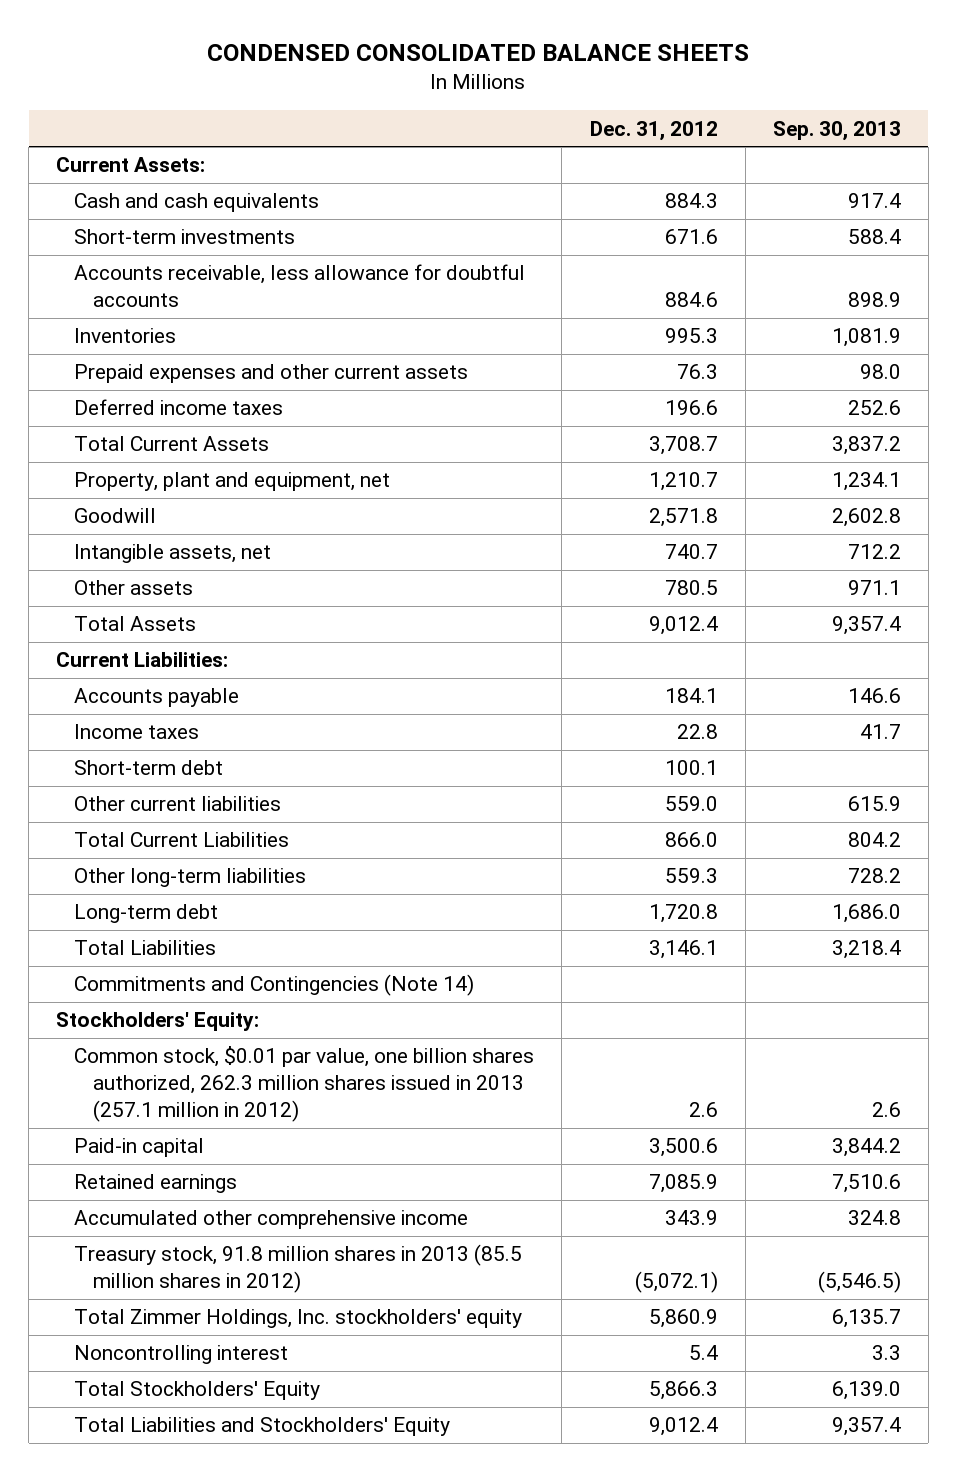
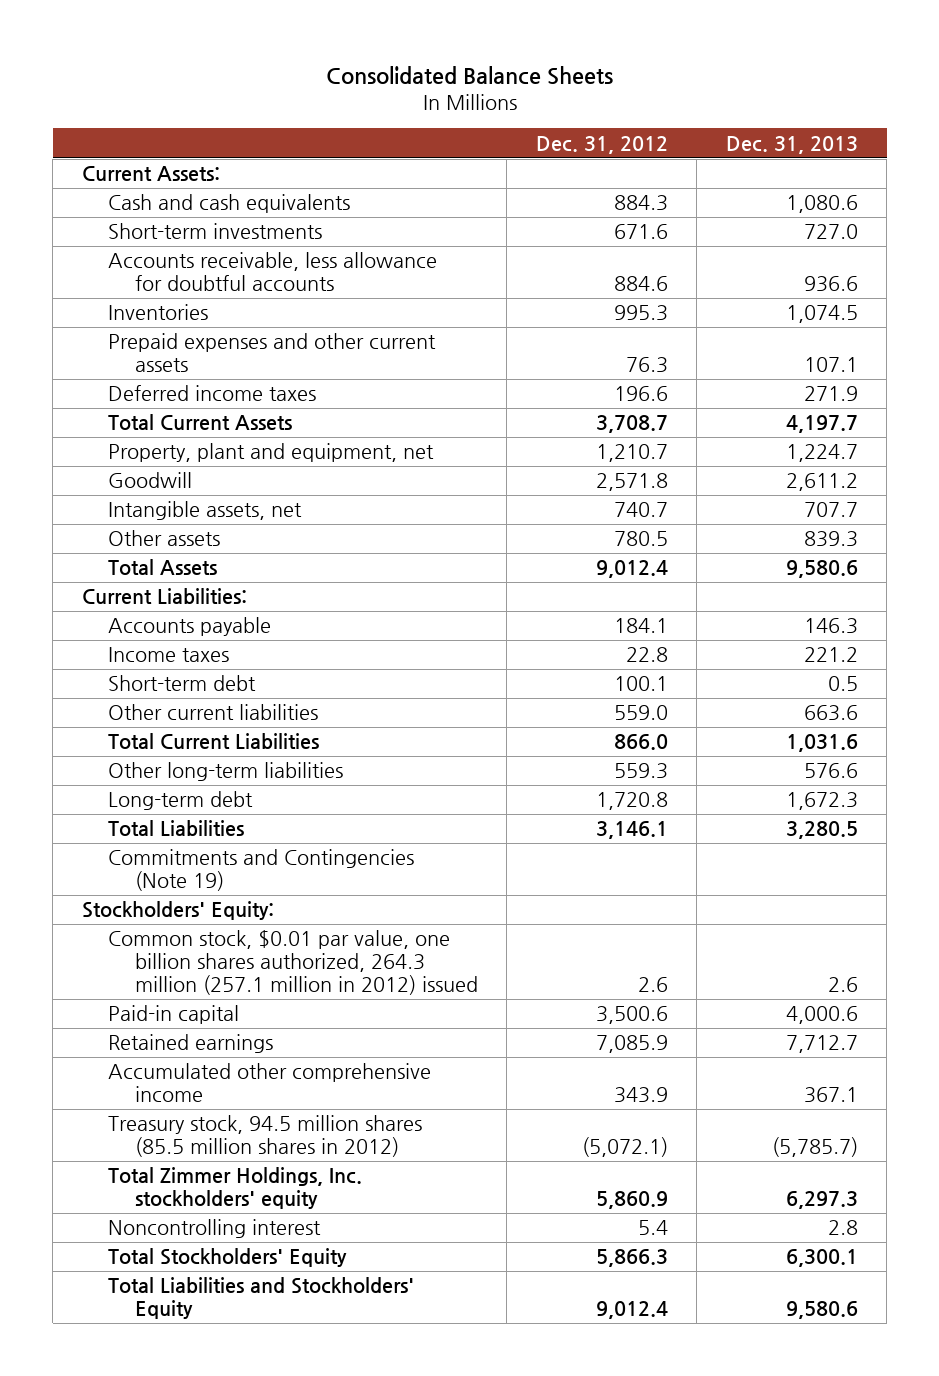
[207,44,750,62] CONDENSED CONSOLIDATED BALANCE SHEETS -> [325,65,613,85] Consolidated Balance Sheets
[772,120,901,141] Sep. 30, 2013 -> none
none -> [725,135,858,154] Dec. 31, 2013
[74,974,475,997] Commitments and Contingencies (Note 14) -> [108,849,415,892] Commitments and Contingencies (Note 19)
[74,1046,535,1123] Common stock, $0.01 par value, one billion shares authorized, 262.3 million shares issued in 2013 (257.1 million in 2012) -> [108,930,478,996] Common stock, $0.01 par value, one billion shares authorized, 264.3 million (257.1 million in 2012) issued
[74,1244,523,1294] Treasury stock, 91.8 million shares in 2013 (85.5 million shares in 2012) -> [108,1115,423,1158] Treasury stock, 94.5 million shares (85.5 million shares in 2012)

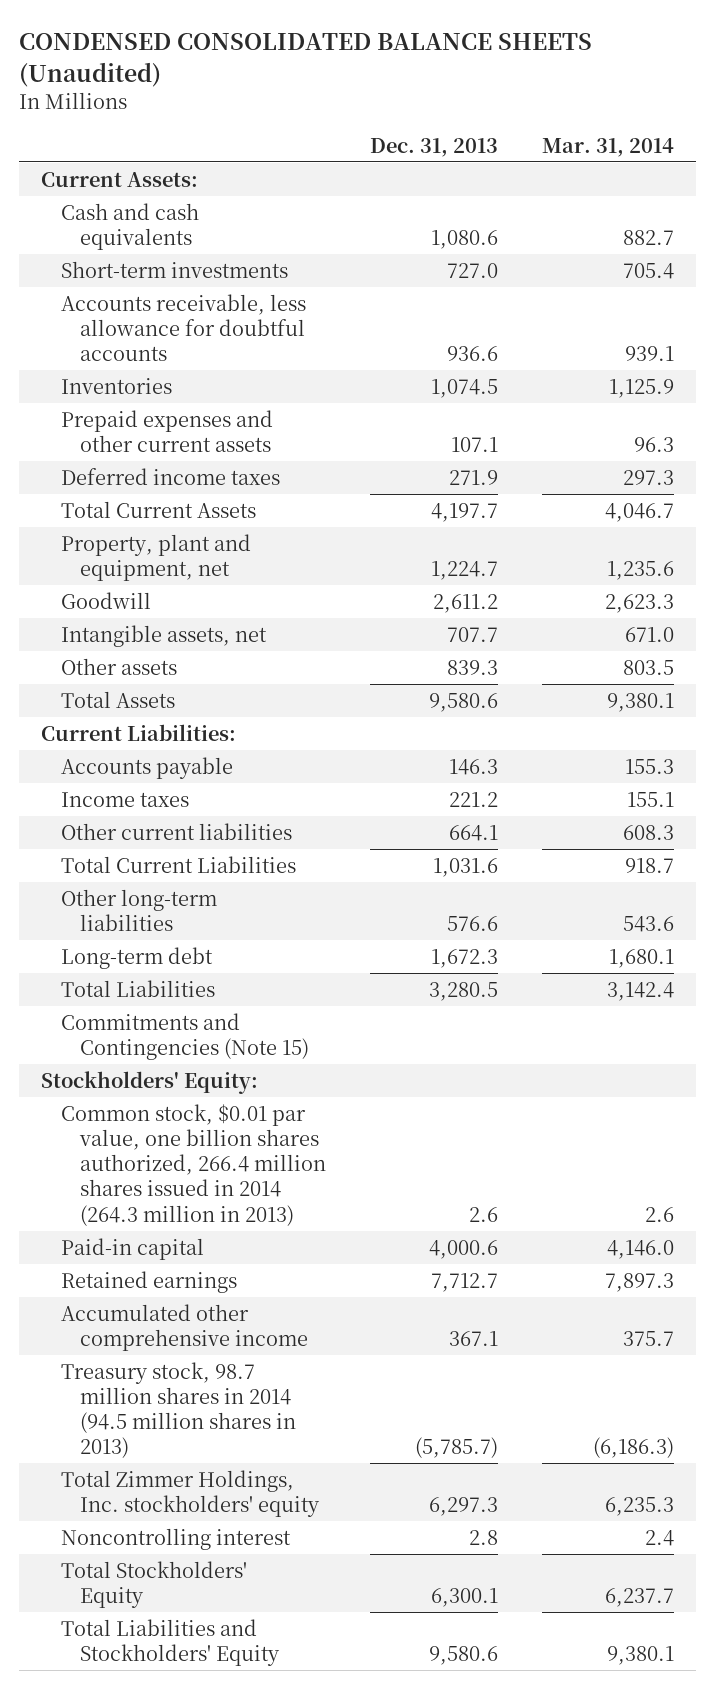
[325,65,613,85] Consolidated Balance Sheets -> [19,33,593,87] CONDENSED CONSOLIDATED BALANCE SHEETS (Unaudited)
[535,135,668,154] Dec. 31, 2012 -> none
none -> [542,137,675,157] Mar. 31, 2014
[108,675,257,692] Short-term debt -> none
[803,705,858,722] 663.6 -> [449,824,499,841] 664.1
[108,849,415,892] Commitments and Contingencies (Note 19) -> [60,1012,309,1060] Commitments and Contingencies (Note 15)
[108,930,478,996] Common stock, $0.01 par value, one billion shares authorized, 264.3 million (257.1 million in 2012) issued -> [60,1103,326,1226] Common stock, $0.01 par value, one billion shares authorized, 266.4 million shares issued in 2014 (264.3 million in 2013)
[108,1115,423,1158] Treasury stock, 94.5 million shares (85.5 million shares in 2012) -> [60,1361,296,1459] Treasury stock, 98.7 million shares in 2014 (94.5 million shares in 2013)

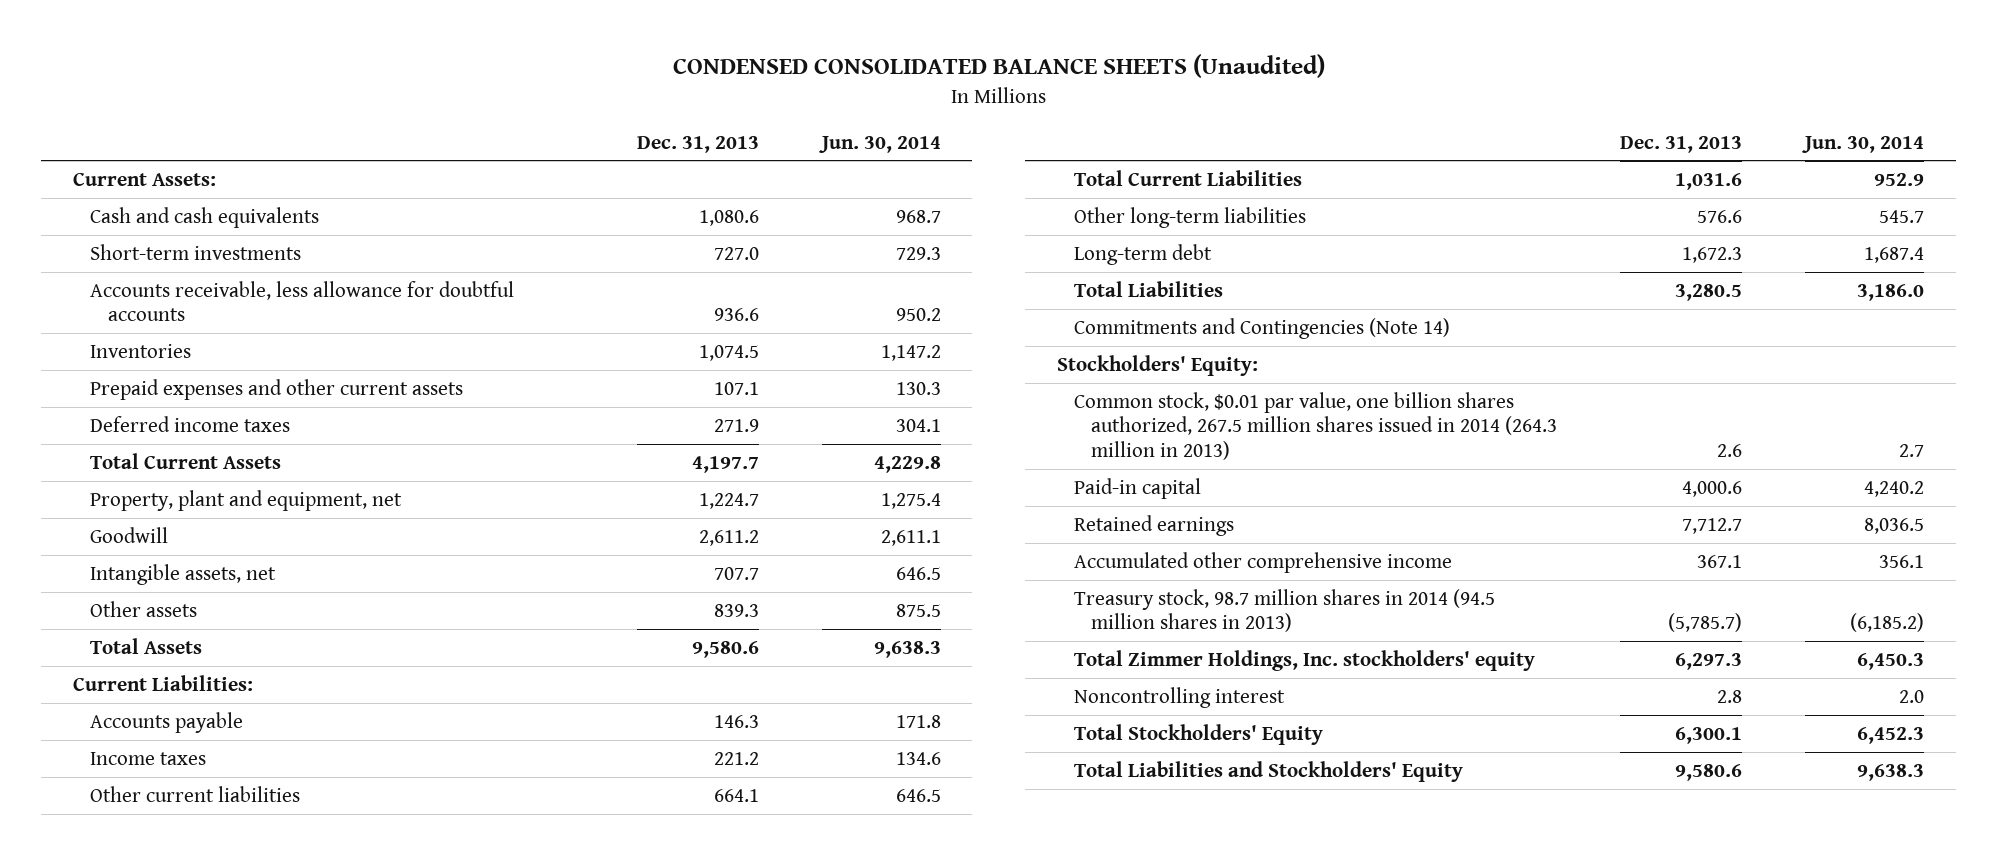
[542,137,675,157] Mar. 31, 2014 -> none
none -> [818,135,941,153] Jun. 30, 2014
[60,1012,309,1060] Commitments and Contingencies (Note 15) -> [1074,317,1451,339] Commitments and Contingencies (Note 14)
[60,1103,326,1226] Common stock, $0.01 par value, one billion shares authorized, 266.4 million shares issued in 2014 (264.3 million in 2013) -> [1074,391,1558,460] Common stock, $0.01 par value, one billion shares authorized, 267.5 million shares issued in 2014 (264.3 million in 2013)

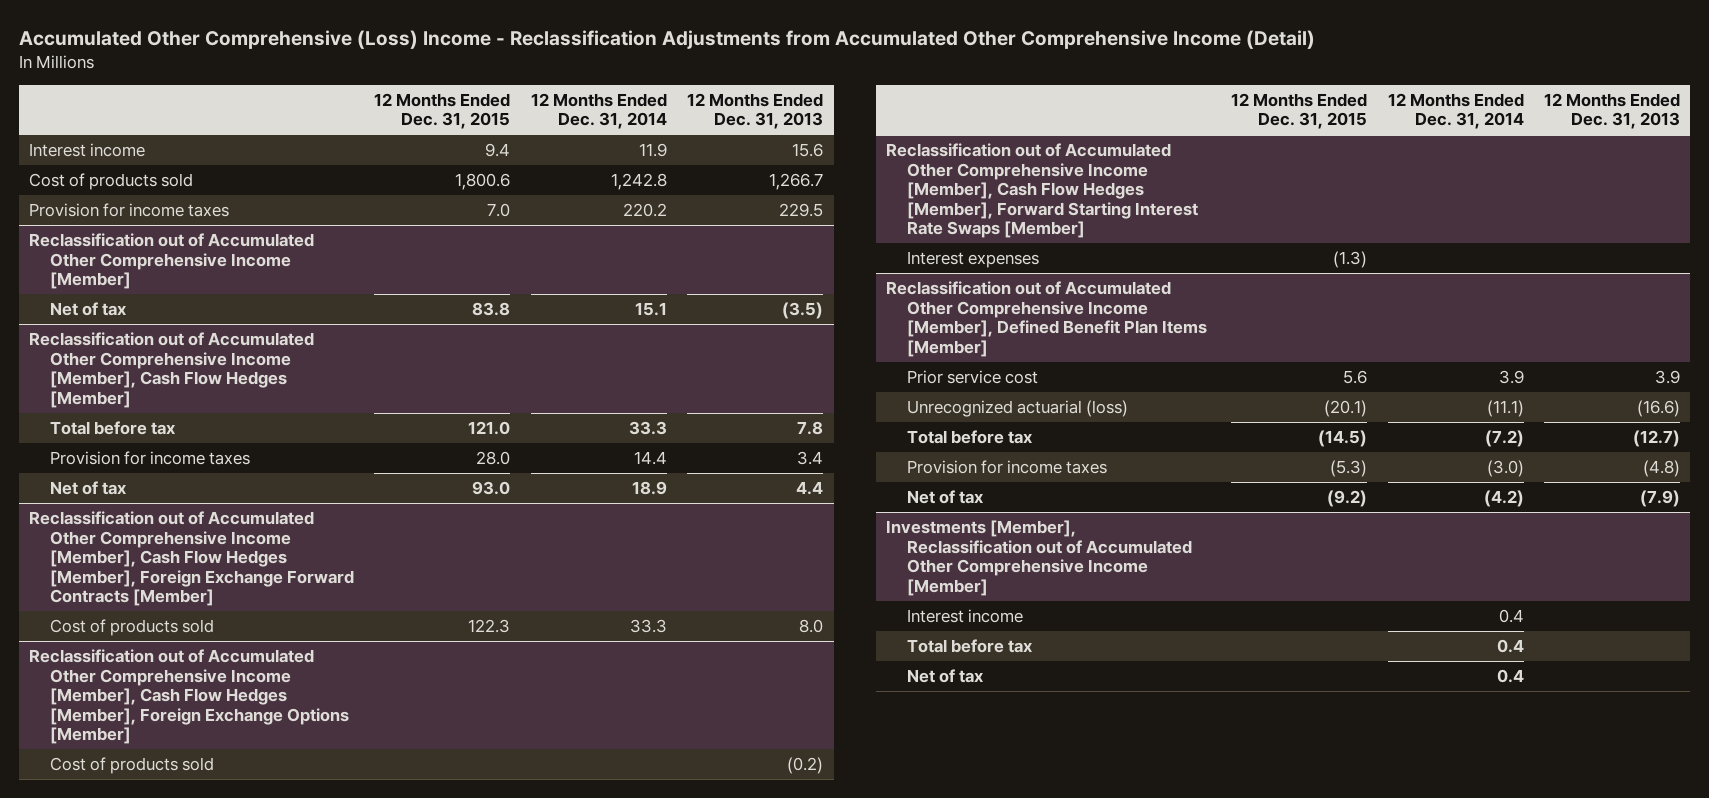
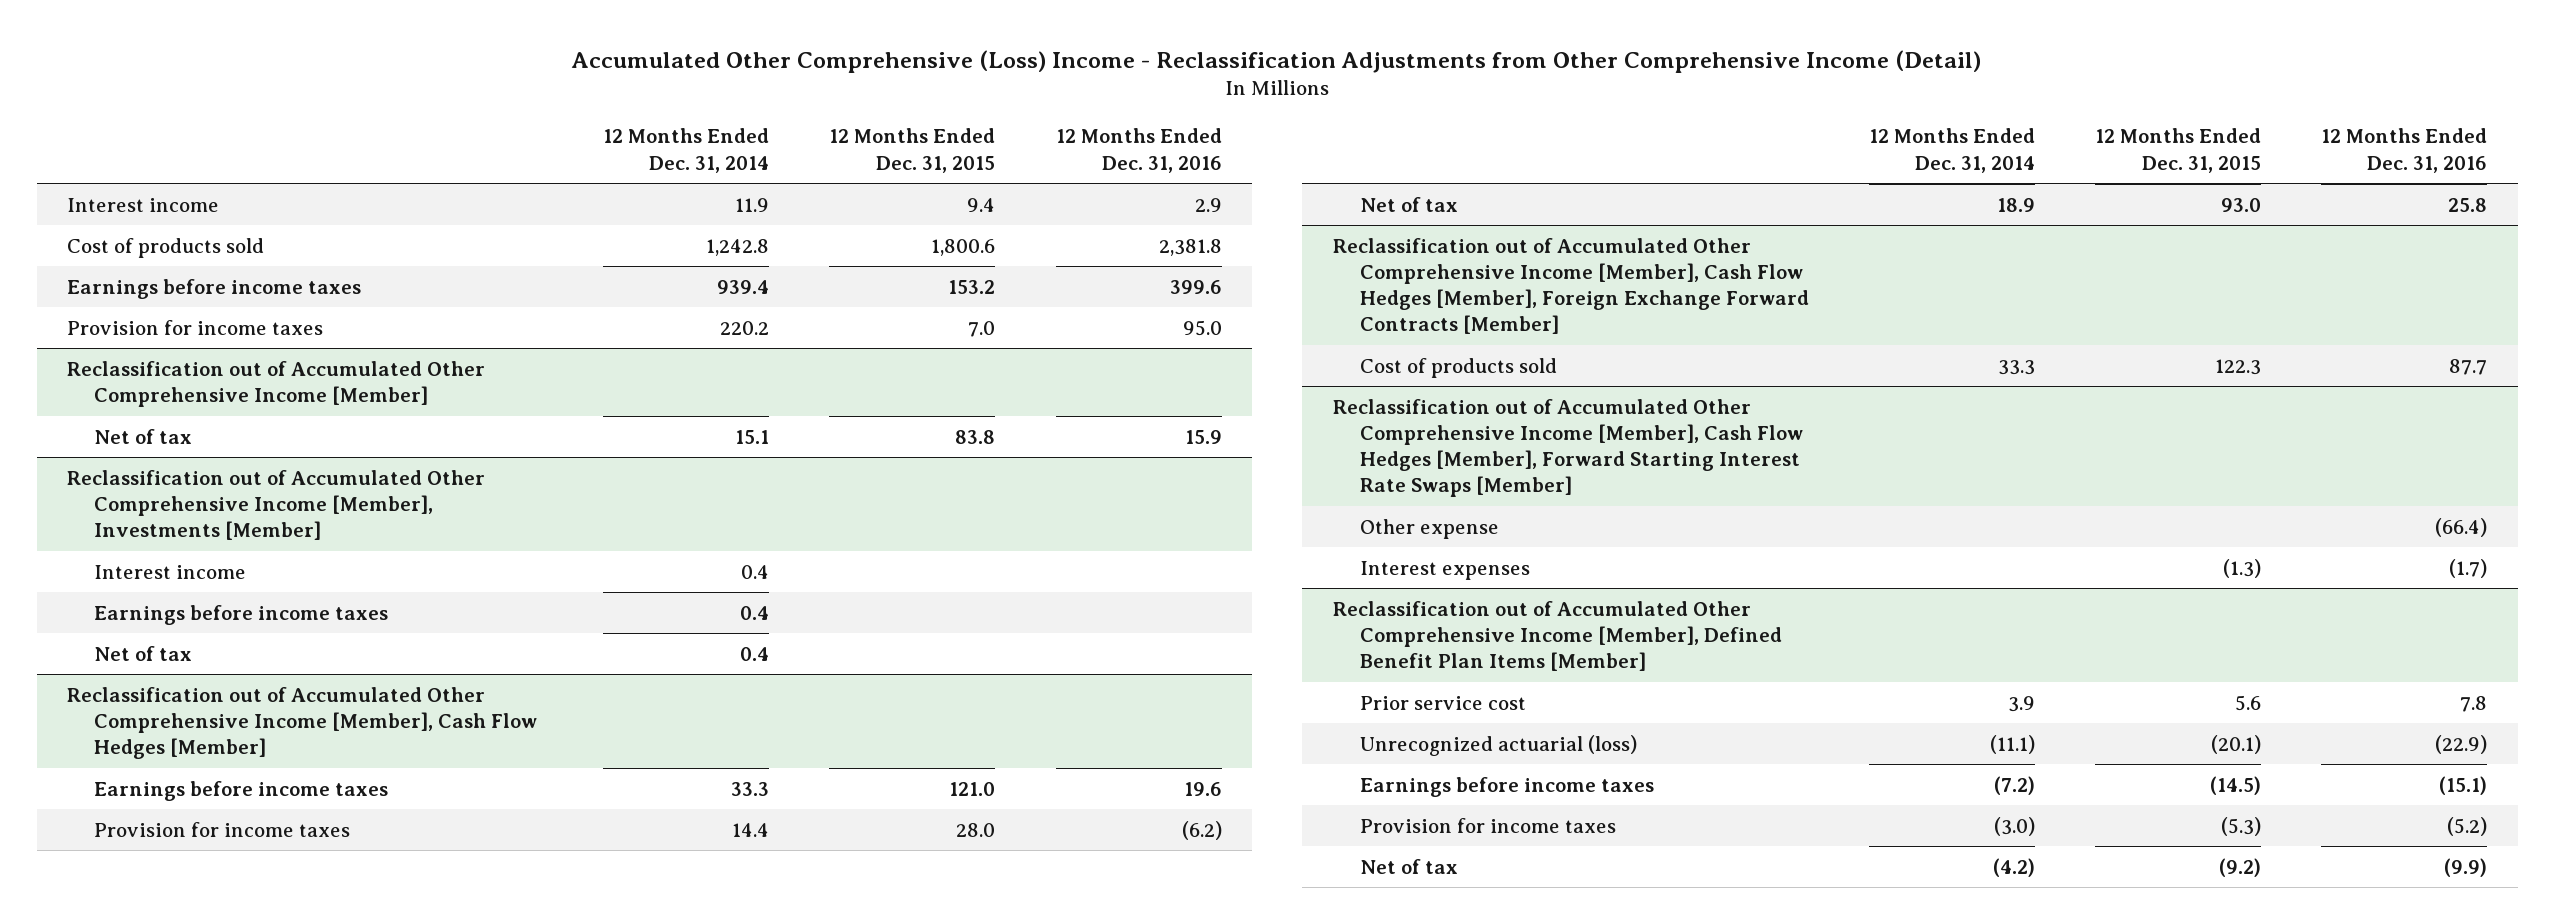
[19,30,1316,50] Accumulated Other Comprehensive (Loss) Income - Reclassification Adjustments from Accumulated Other Comprehensive Income (Detail) -> [571,50,1982,74] Accumulated Other Comprehensive (Loss) Income - Reclassification Adjustments from Other Comprehensive Income (Detail)
[687,92,824,130] 12 Months Ended Dec. 31, 2013 -> none
none -> [1055,128,1222,173] 12 Months Ended Dec. 31, 2016
none -> [66,278,361,299] Earnings before income taxes
none -> [66,469,485,541] Reclassification out of Accumulated Other Comprehensive Income [Member], Investments [Member]
none -> [93,564,246,579] Interest income
none -> [93,604,388,625] Earnings before income taxes
none -> [93,645,192,661] Net of tax
[49,421,175,436] Total before tax -> [93,780,388,801] Earnings before income taxes
[29,649,349,745] Reclassification out of Accumulated Other Comprehensive Income [Member], Cash Flow Hedges [Member], Foreign Exchange Options [Member] -> none
[49,757,214,775] Cost of products sold -> none
none -> [1359,518,1499,539] Other expense
[906,430,1032,445] Total before tax -> [1359,776,1654,797] Earnings before income taxes
[886,520,1192,596] Investments [Member], Reclassification out of Accumulated Other Comprehensive Income [Member] -> none
[906,609,1023,624] Interest income -> none
[906,639,1032,654] Total before tax -> none
[906,669,983,684] Net of tax -> none

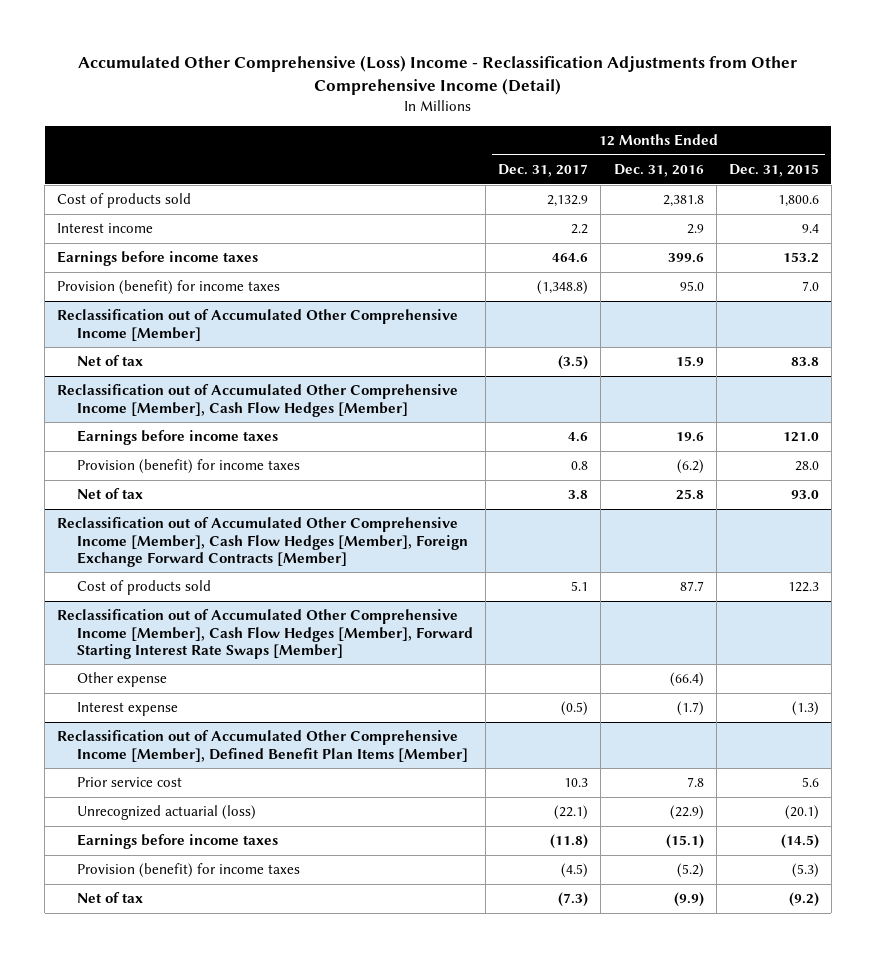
[603,128,770,173] 12 Months Ended Dec. 31, 2014 -> none
none -> [498,163,589,177] Dec. 31, 2017
[66,197,219,212] Interest income -> [57,223,154,234] Interest income
[66,319,323,335] Provision for income taxes -> [57,280,281,296] Provision (benefit) for income taxes
[66,469,485,541] Reclassification out of Accumulated Other Comprehensive Income [Member], Investments [Member] -> none
[93,564,246,579] Interest income -> none
[93,604,388,625] Earnings before income taxes -> none
[93,645,192,661] Net of tax -> none
[93,821,350,837] Provision for income taxes -> [77,459,301,475] Provision (benefit) for income taxes
[1359,560,1530,580] Interest expenses -> [77,702,179,717] Interest expense
[1359,817,1616,833] Provision for income taxes -> [77,863,301,879] Provision (benefit) for income taxes

